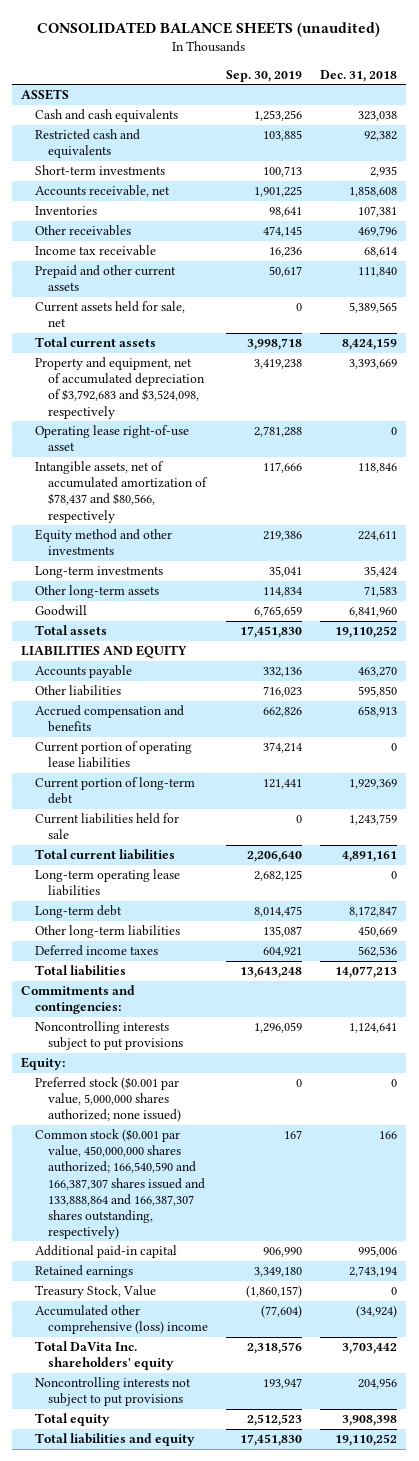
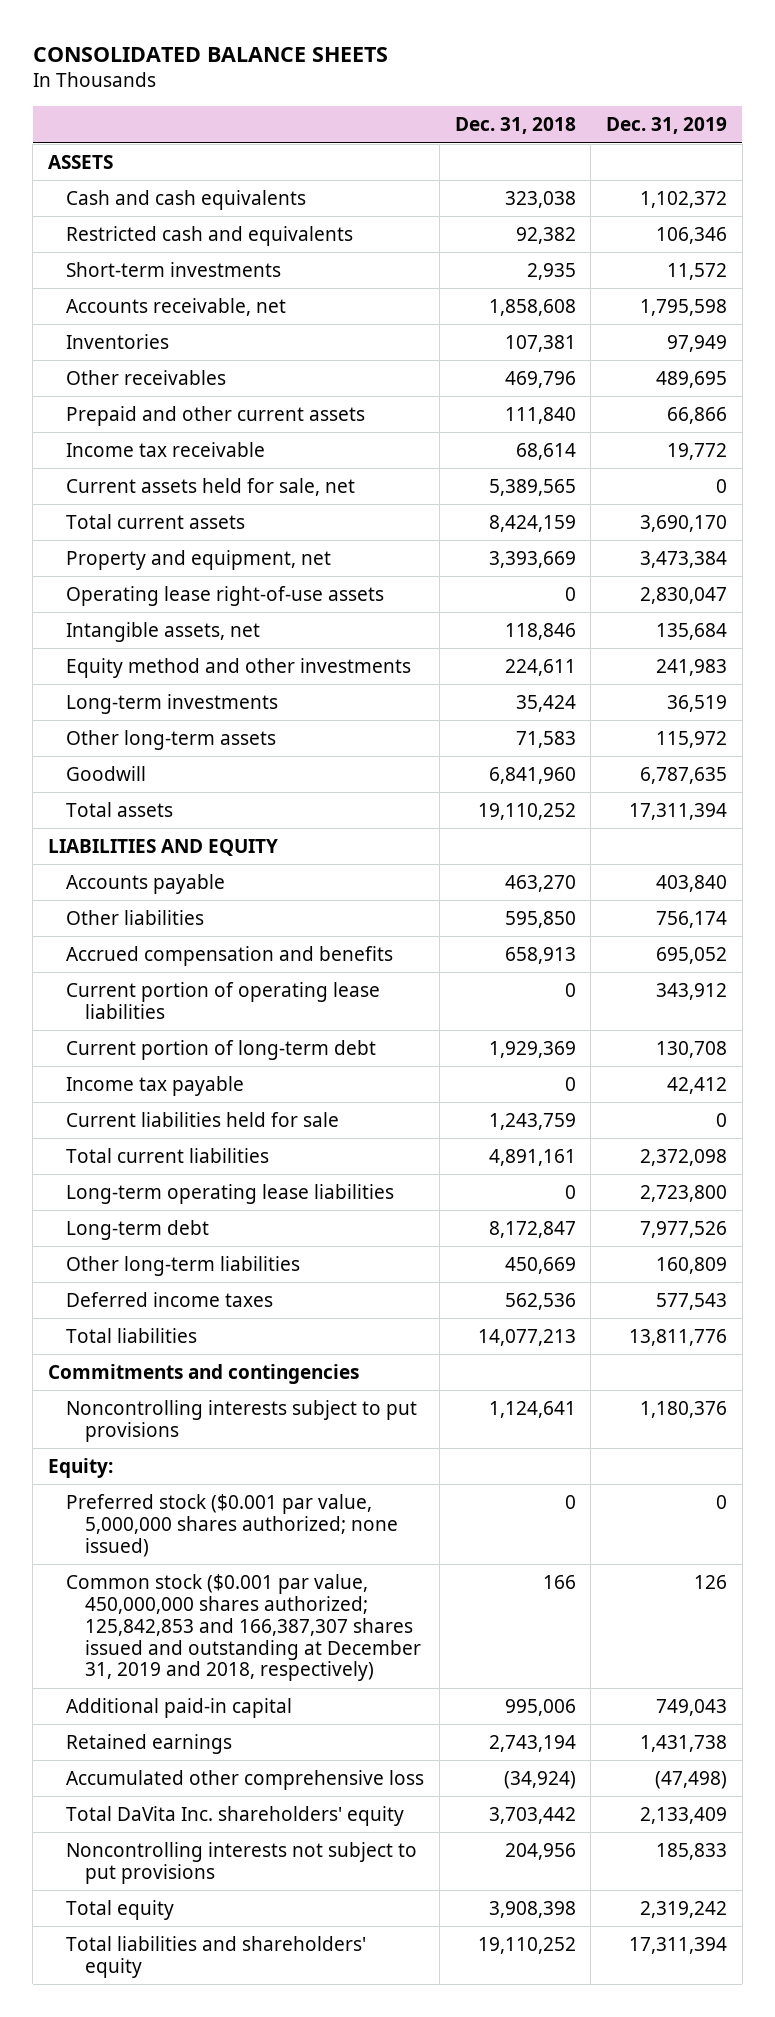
[37,22,381,38] CONSOLIDATED BALANCE SHEETS (unaudited) -> [32,47,388,63] CONSOLIDATED BALANCE SHEETS
[225,69,302,82] Sep. 30, 2019 -> none
none -> [606,117,728,135] Dec. 31, 2019
[34,245,156,257] Income tax receivable -> [66,441,266,457] Income tax receivable
[34,357,205,419] Property and equipment, net of accumulated depreciation of $3,792,683 and $3,524,098, respectively -> [66,549,332,570] Property and equipment, net
[34,425,189,452] Operating lease right-of-use asset -> [66,585,385,606] Operating lease right-of-use assets
[34,461,208,523] Intangible assets, net of accumulated amortization of $78,437 and $80,566, respectively -> [66,621,261,642] Intangible assets, net
none -> [66,1075,245,1096] Income tax payable
[21,985,136,1015] Commitments and contingencies: -> [47,1363,359,1384] Commitments and contingencies
[34,1129,205,1239] Common stock ($0.001 par value, 450,000,000 shares authorized; 166,540,590 and 166,387,307 shares issued and 133,888,864 and 166,387,307 shares outstanding, respectively) -> [66,1573,421,1682] Common stock ($0.001 par value, 450,000,000 shares authorized; 125,842,853 and 166,387,307 shares issued and outstanding at December 31, 2019 and 2018, respectively)
[34,1285,156,1299] Treasury Stock, Value -> none
[34,1305,208,1335] Accumulated other comprehensive (loss) income -> [66,1769,425,1790] Accumulated other comprehensive loss
[34,1433,195,1447] Total liabilities and equity -> [66,1935,367,1978] Total liabilities and shareholders' equity

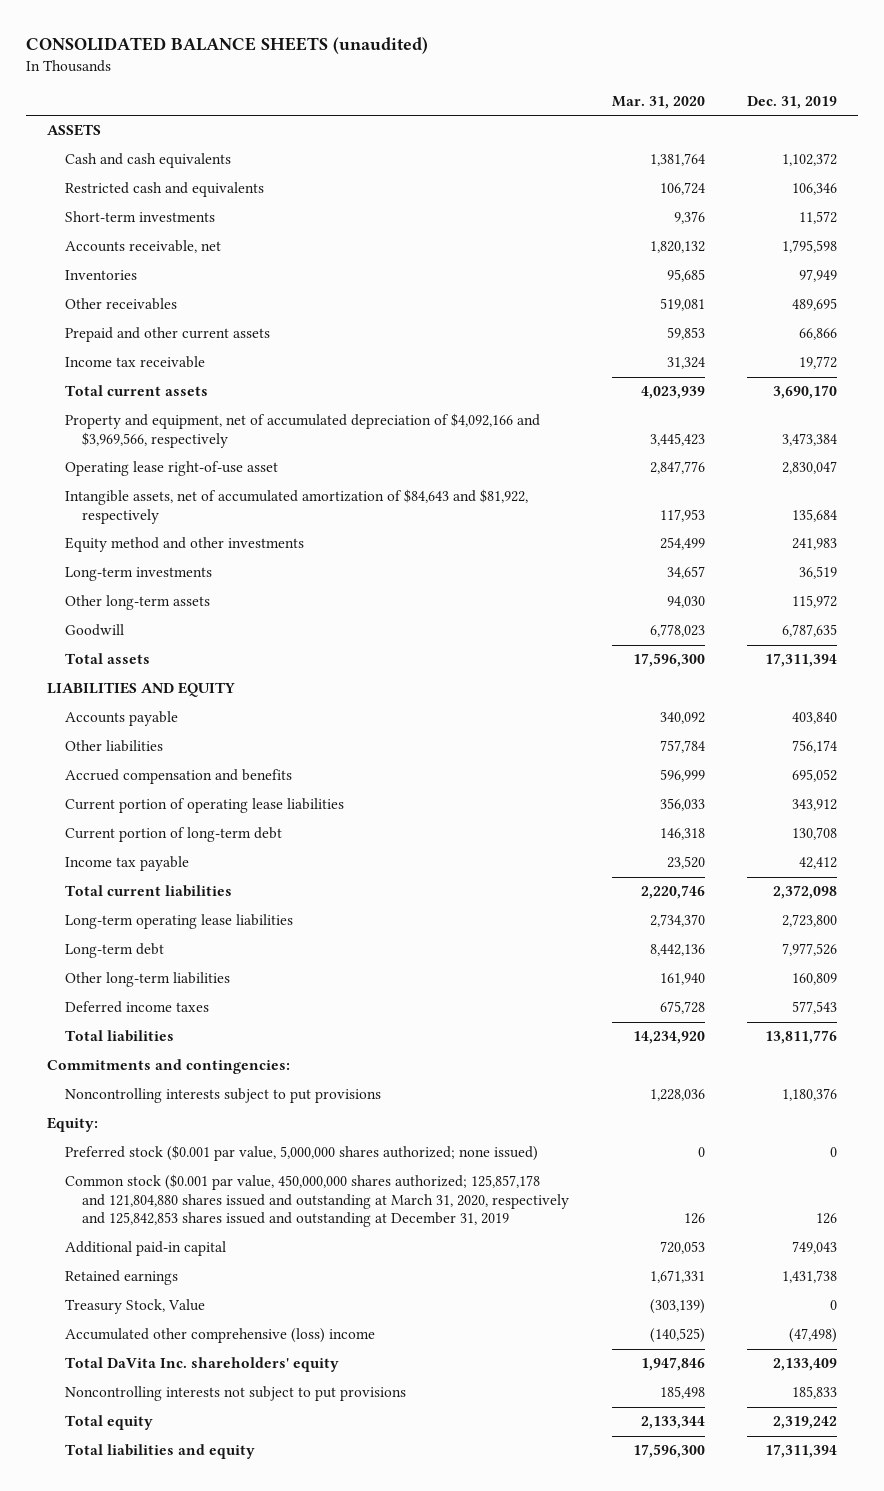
[32,47,388,63] CONSOLIDATED BALANCE SHEETS -> [25,36,428,54] CONSOLIDATED BALANCE SHEETS (unaudited)
[454,117,576,135] Dec. 31, 2018 -> none
none -> [611,95,705,109] Mar. 31, 2020
[66,477,356,496] Current assets held for sale, net -> none
[66,549,332,570] Property and equipment, net -> [64,413,540,448] Property and equipment, net of accumulated depreciation of $4,092,166 and $3,969,566, respectively
[66,585,385,606] Operating lease right-of-use assets -> [64,461,278,477] Operating lease right-of-use asset
[66,621,261,642] Intangible assets, net -> [64,489,528,524] Intangible assets, net of accumulated amortization of $84,643 and $81,922, respectively
[66,1111,340,1127] Current liabilities held for sale -> none
[47,1363,359,1384] Commitments and contingencies -> [47,1059,291,1075] Commitments and contingencies:
[66,1573,421,1682] Common stock ($0.001 par value, 450,000,000 shares authorized; 125,842,853 and 166,387,307 shares issued and outstanding at December 31, 2019 and 2018, respectively) -> [64,1174,569,1228] Common stock ($0.001 par value, 450,000,000 shares authorized; 125,857,178 and 121,804,880 shares issued and outstanding at March 31, 2020, respectively and 125,842,853 shares issued and outstanding at December 31, 2019
none -> [64,1299,205,1315] Treasury Stock, Value
[66,1769,425,1790] Accumulated other comprehensive loss -> [64,1328,375,1344] Accumulated other comprehensive (loss) income
[66,1935,367,1978] Total liabilities and shareholders' equity -> [64,1444,255,1460] Total liabilities and equity

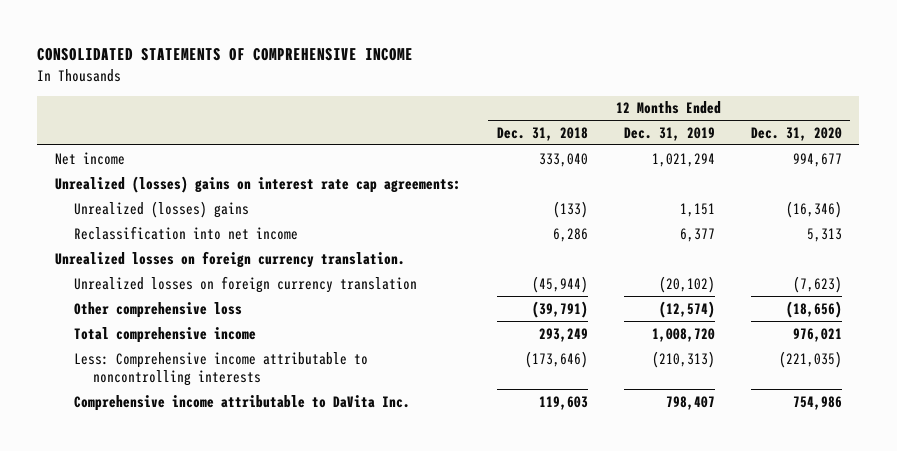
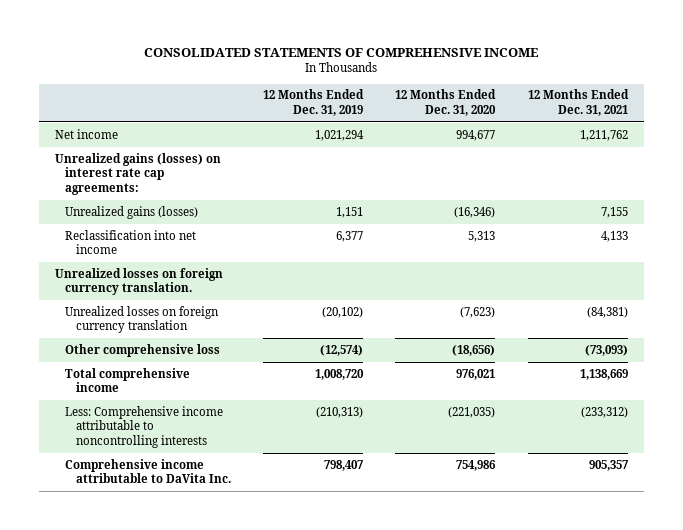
[496,126,588,141] Dec. 31, 2018 -> none
none -> [527,89,629,117] 12 Months Ended Dec. 31, 2021
[55,175,462,193] Unrealized (losses) gains on interest rate cap agreements: -> [55,152,222,196] Unrealized gains (losses) on interest rate cap agreements:
[73,200,249,218] Unrealized (losses) gains -> [65,205,199,219] Unrealized gains (losses)

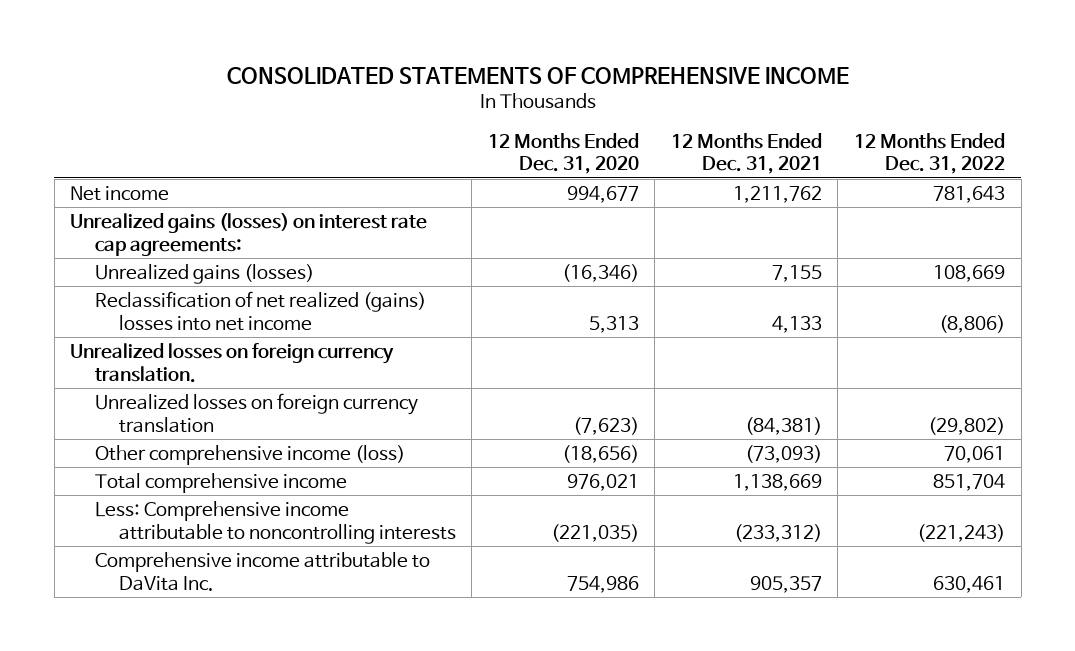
[263,89,365,117] 12 Months Ended Dec. 31, 2019 -> none
none -> [854,132,1006,175] 12 Months Ended Dec. 31, 2022
[65,229,197,255] Reclassification into net income -> [94,290,426,331] Reclassification of net realized (gains) losses into net income
[65,343,221,357] Other comprehensive loss -> [94,444,405,465] Other comprehensive income (loss)

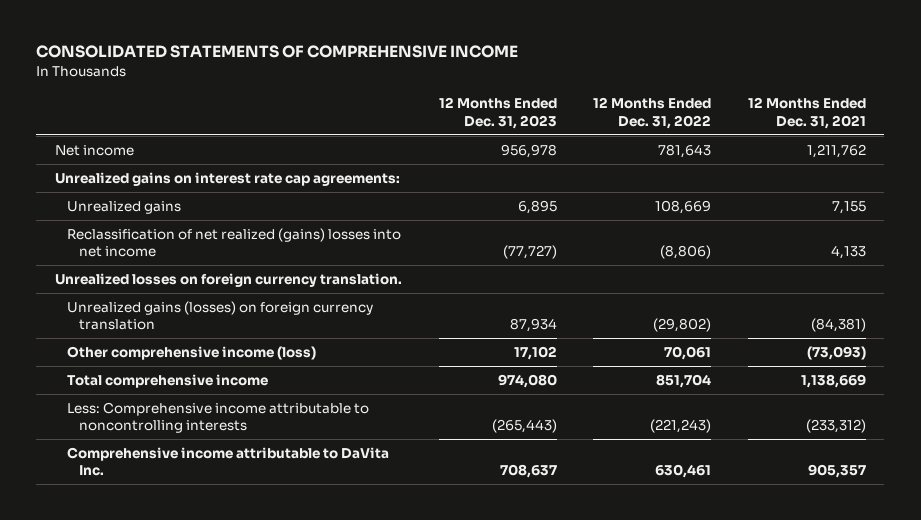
[487,132,639,175] 12 Months Ended Dec. 31, 2020 -> none
none -> [438,97,557,129] 12 Months Ended Dec. 31, 2023
[70,212,428,256] Unrealized gains (losses) on interest rate cap agreements: -> [54,171,400,186] Unrealized gains on interest rate cap agreements:
[94,263,314,284] Unrealized gains (losses) -> [66,200,181,214] Unrealized gains
[94,392,418,433] Unrealized losses on foreign currency translation -> [66,300,373,331] Unrealized gains (losses) on foreign currency translation

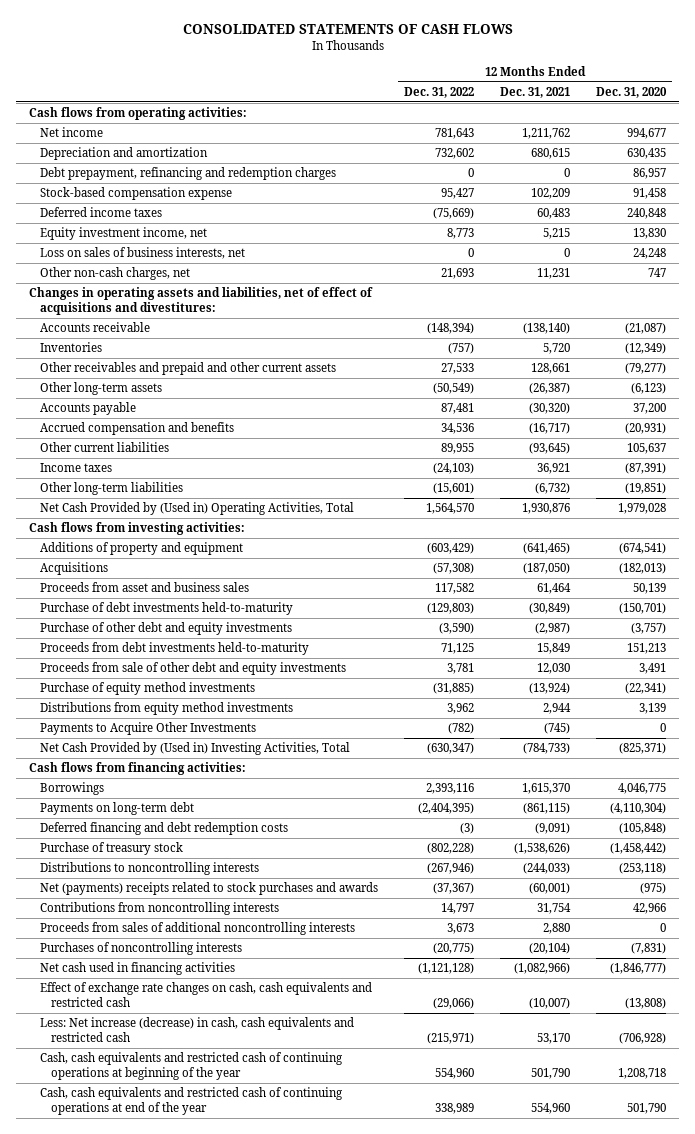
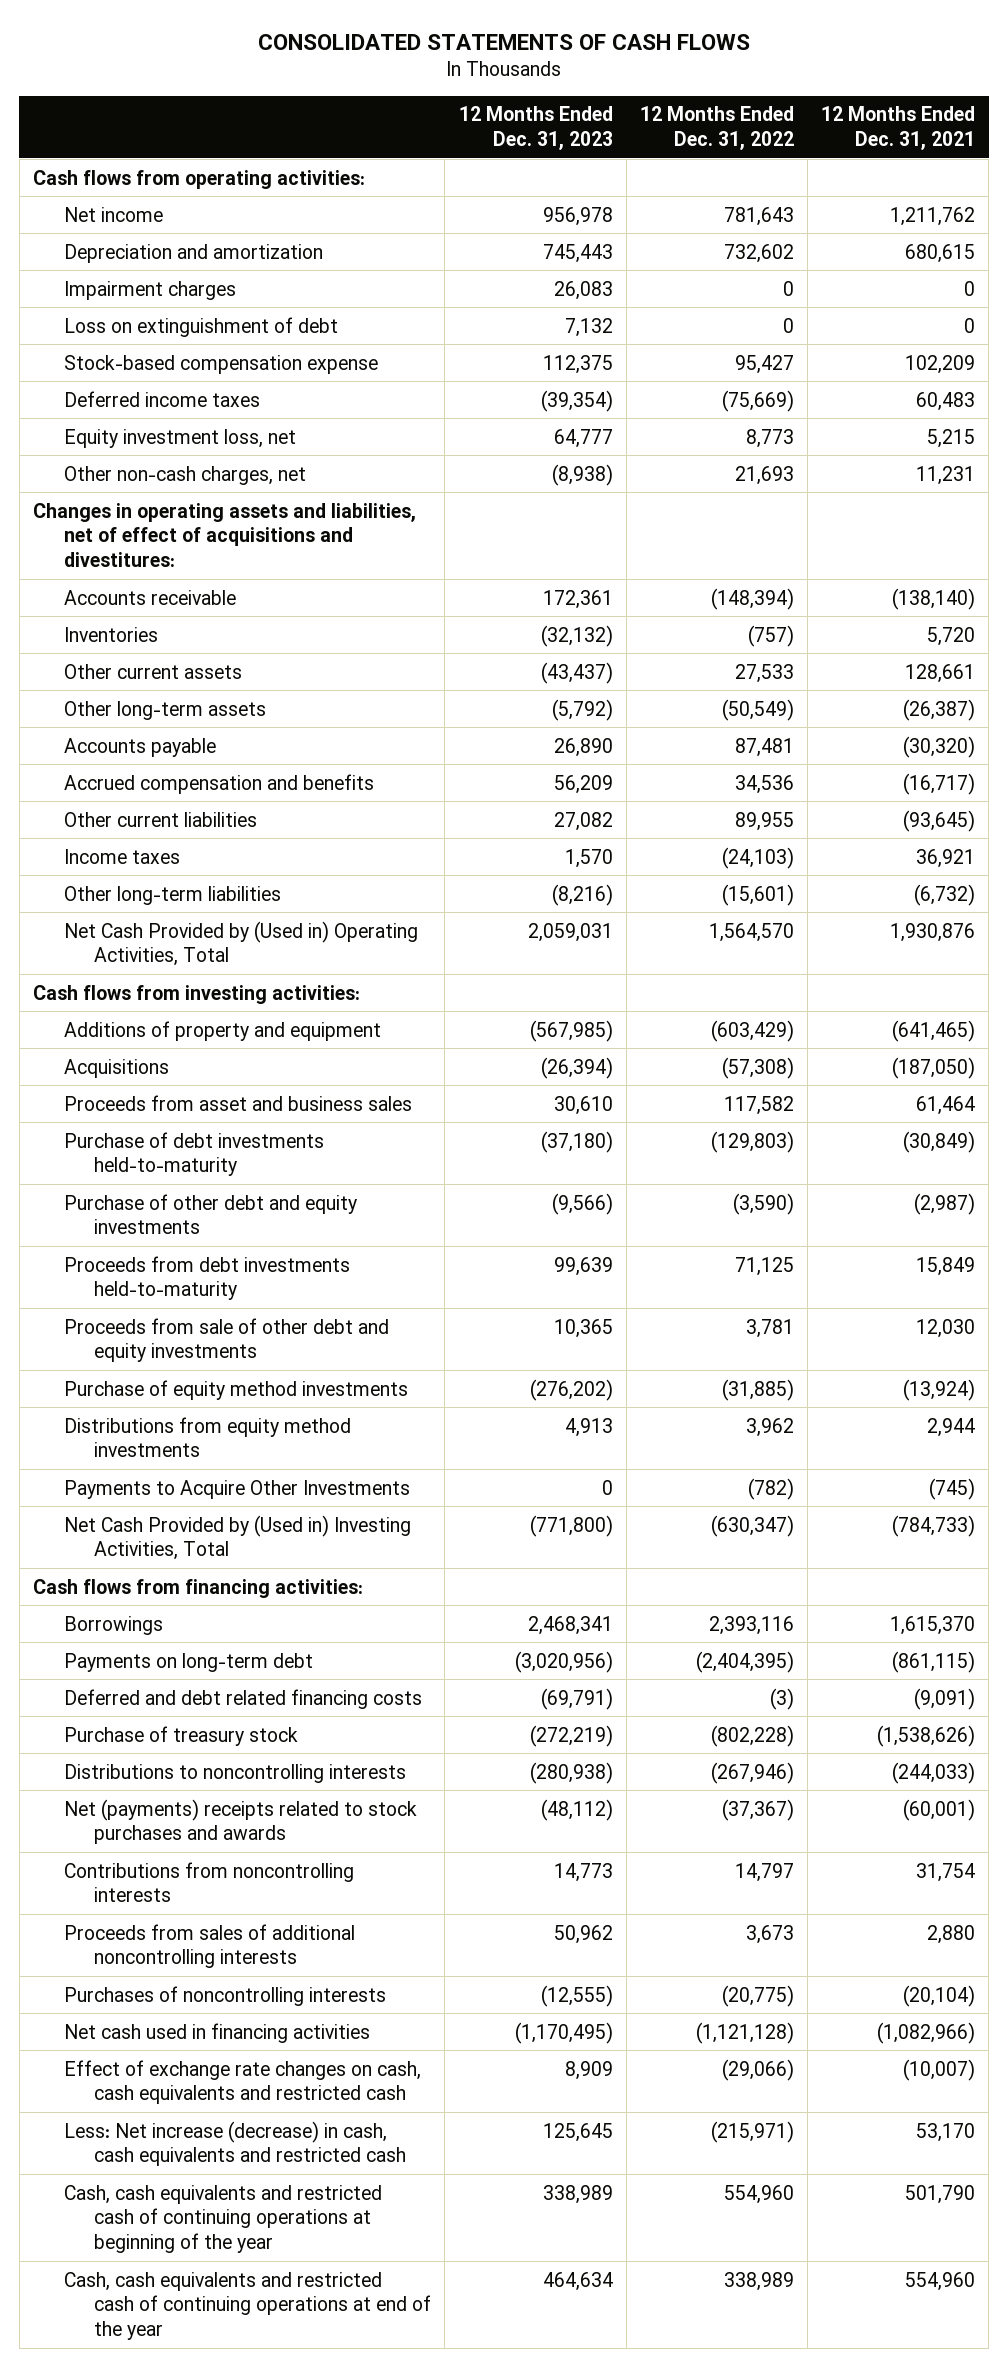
[595,86,667,98] Dec. 31, 2020 -> none
none -> [458,106,613,151] 12 Months Ended Dec. 31, 2023
none -> [63,280,236,300] Impairment charges
[40,167,337,181] Debt prepayment, refinancing and redemption charges -> [63,316,338,337] Loss on extinguishment of debt
[40,247,246,260] Loss on sales of business interests, net -> none
[40,227,208,241] Equity investment income, net -> [63,428,296,448] Equity investment loss, net
[40,362,337,376] Other receivables and prepaid and other current assets -> [63,663,242,679] Other current assets
[40,822,289,836] Deferred financing and debt redemption costs -> [63,1688,422,1709] Deferred and debt related financing costs

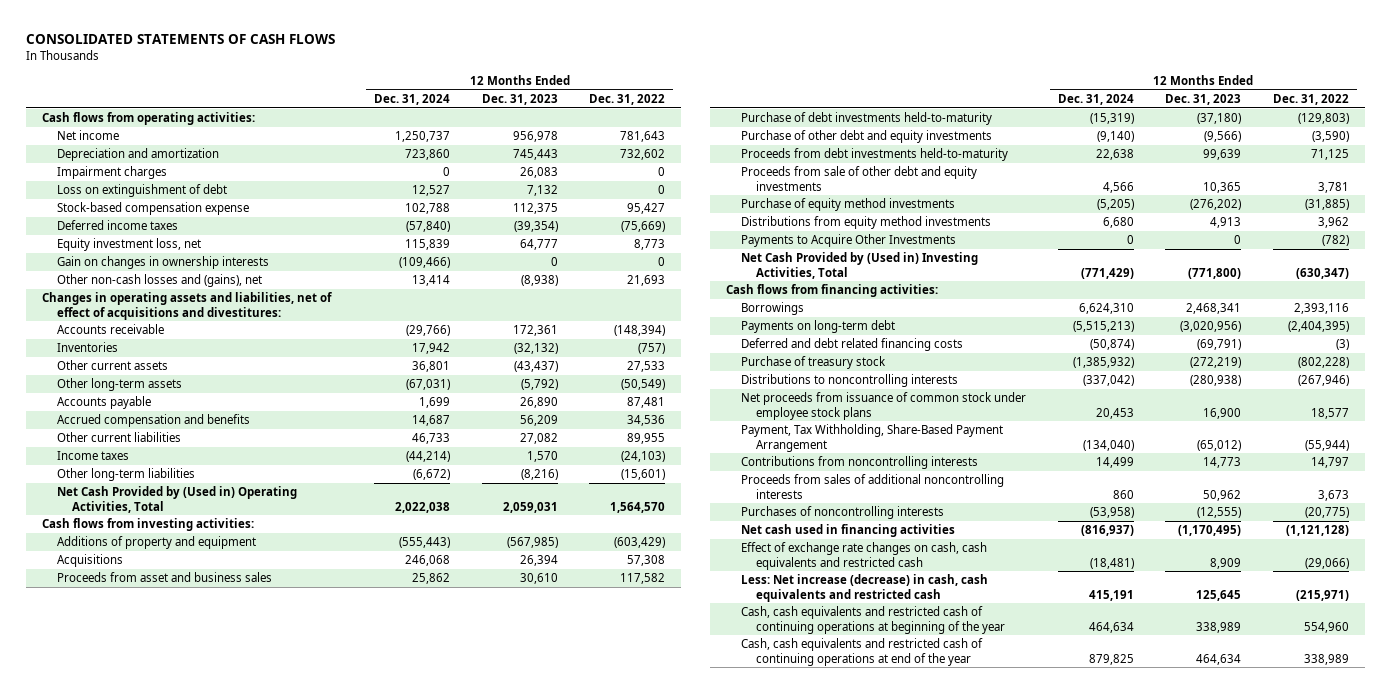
[821,106,976,151] 12 Months Ended Dec. 31, 2021 -> none
none -> [373,93,450,105] Dec. 31, 2024
none -> [57,256,270,270] Gain on changes in ownership interests
[63,465,306,485] Other non-cash charges, net -> [57,274,263,288] Other non-cash losses and (gains), net
[540,1056,613,1079] (26,394) -> [519,555,558,567] 26,394
[721,1056,794,1079] (57,308) -> [627,555,666,567] 57,308
[63,1798,417,1845] Net (payments) receipts related to stock purchases and awards -> none
none -> [740,392,1026,420] Net proceeds from issuance of common stock under employee stock plans
none -> [740,424,1003,452] Payment, Tax Withholding, Share-Based Payment Arrangement

